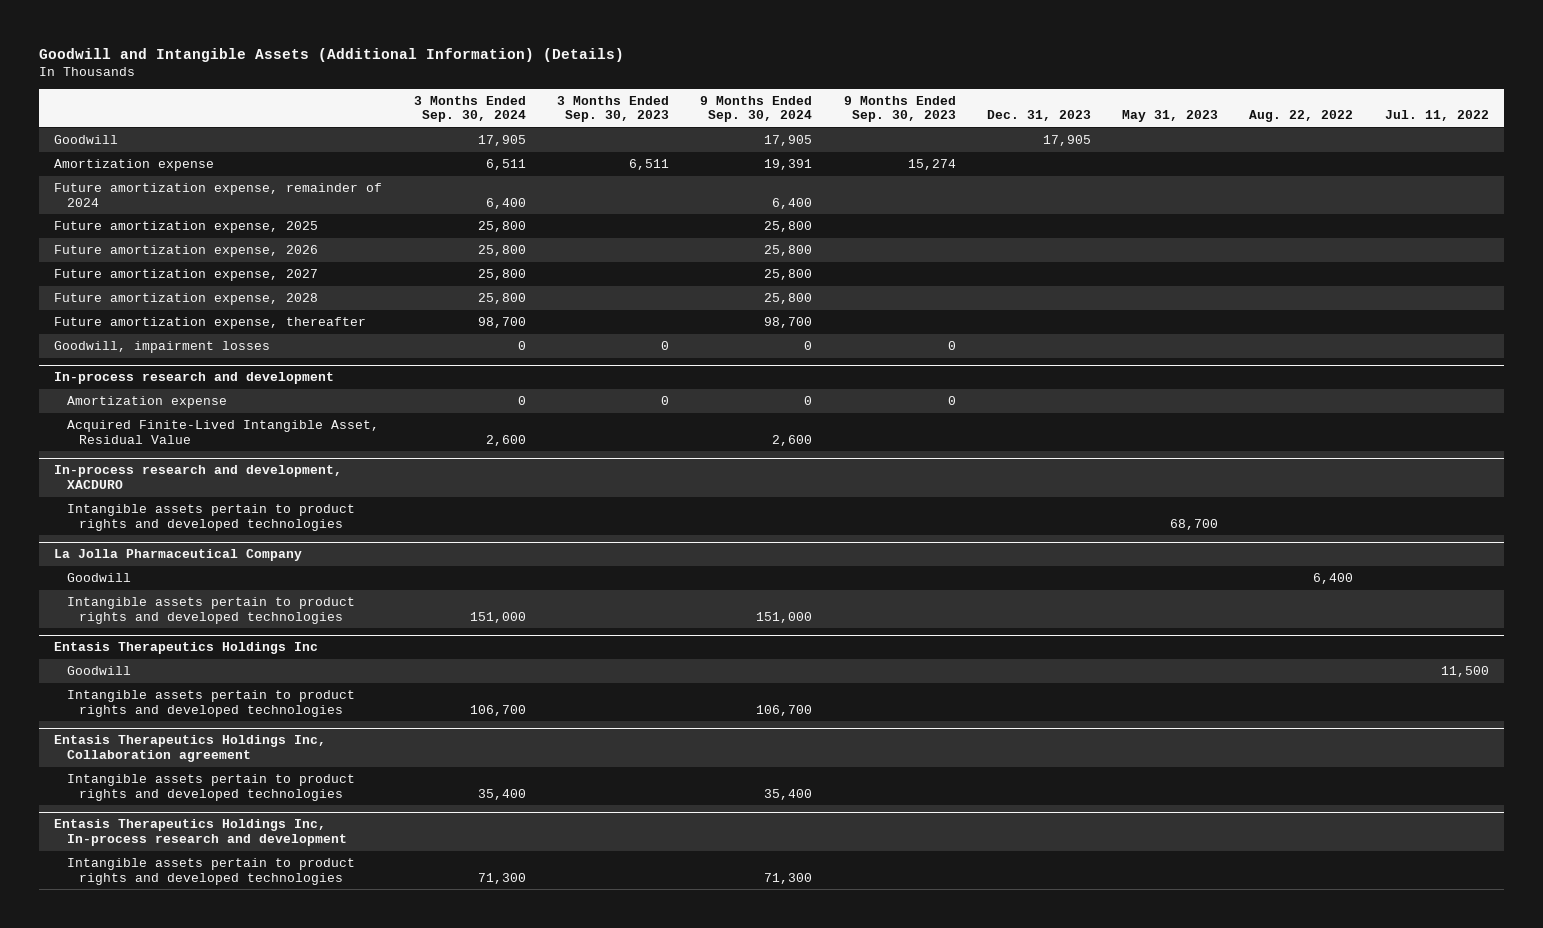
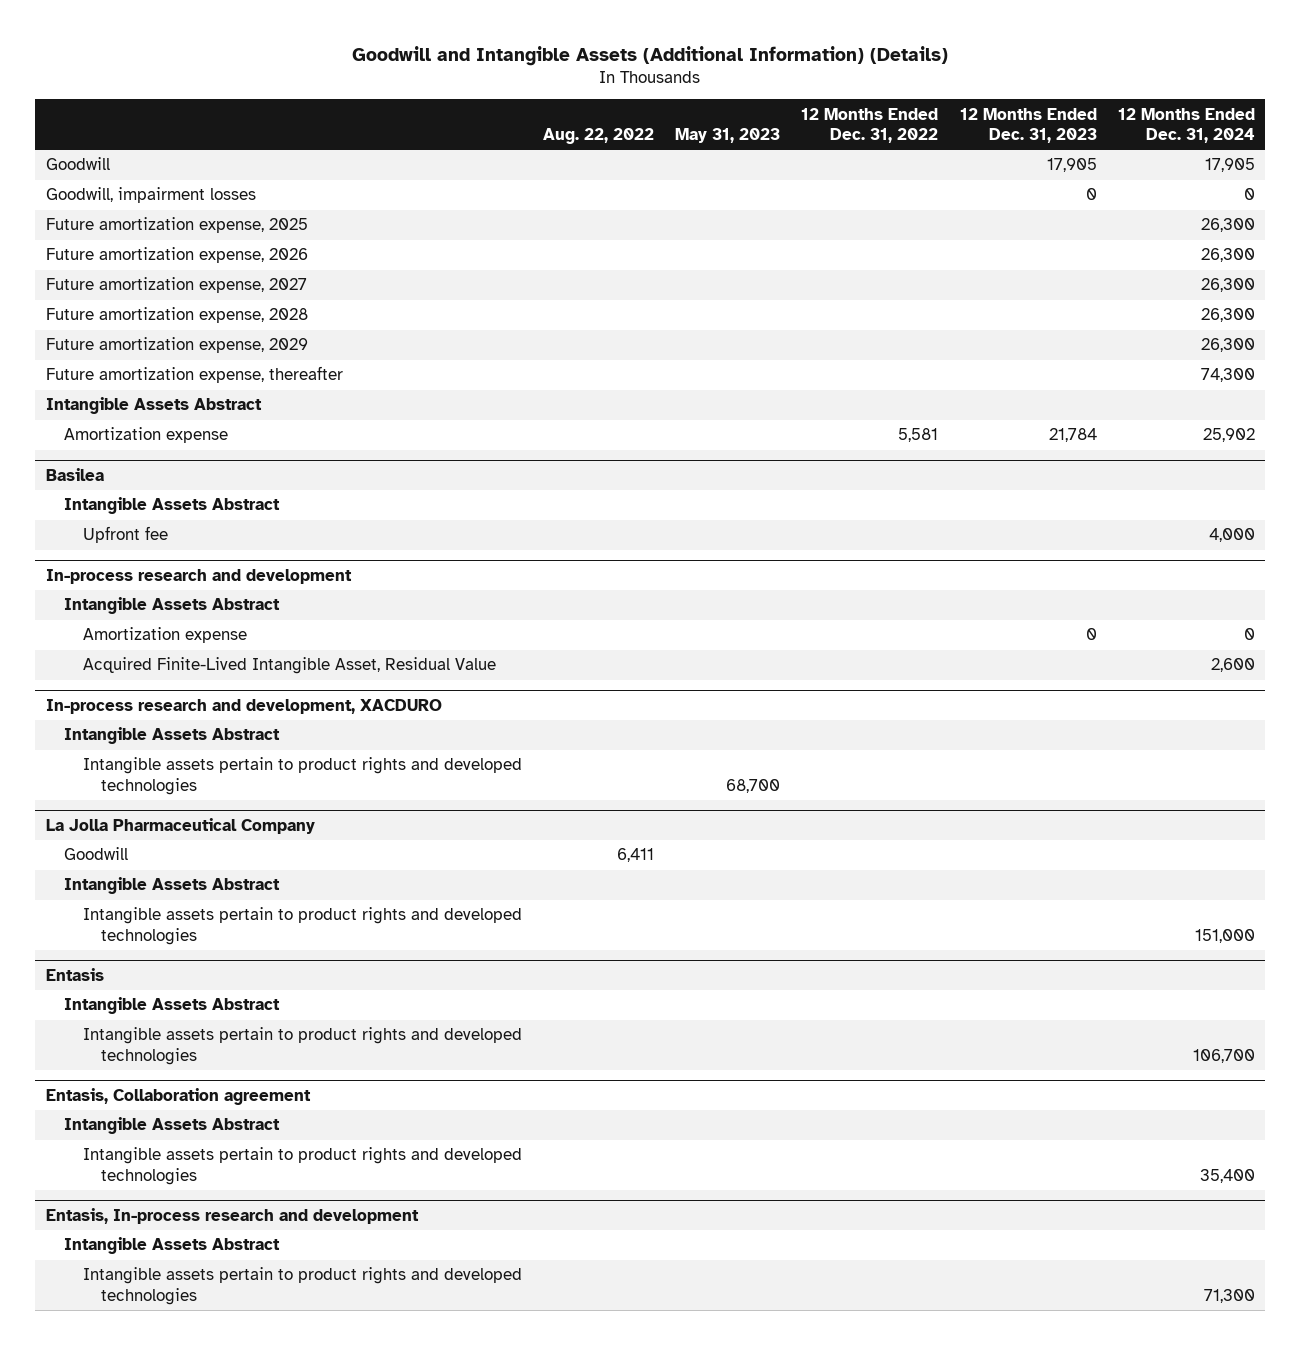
[413,95,526,123] 3 Months Ended Sep. 30, 2024 -> none
[556,95,669,123] 3 Months Ended Sep. 30, 2023 -> none
[700,95,813,123] 9 Months Ended Sep. 30, 2024 -> none
[843,95,956,123] 9 Months Ended Sep. 30, 2023 -> none
[986,110,1091,122] Dec. 31, 2023 -> none
[1384,110,1489,122] Jul. 11, 2022 -> none
none -> [801,107,939,144] 12 Months Ended Dec. 31, 2022
none -> [959,107,1097,144] 12 Months Ended Dec. 31, 2023
none -> [1117,107,1255,144] 12 Months Ended Dec. 31, 2024
[54,182,383,207] Future amortization expense, remainder of 2024 -> none
[54,340,271,353] Goodwill, impairment losses -> [45,187,256,204] Goodwill, impairment losses
none -> [45,337,308,354] Future amortization expense, 2029
none -> [45,397,262,415] Intangible Assets Abstract
[54,158,215,171] Amortization expense -> [64,427,229,444] Amortization expense
none -> [45,467,104,481] Basilea
none -> [64,497,281,515] Intangible Assets Abstract
none -> [82,526,168,544] Upfront fee
none -> [64,597,281,615] Intangible Assets Abstract
none -> [64,727,281,745] Intangible Assets Abstract
[1313,572,1354,584] 6,400 -> [617,848,655,863] 6,411
none -> [64,877,281,895] Intangible Assets Abstract
[66,665,131,675] Goodwill -> none
[54,642,319,655] Entasis Therapeutics Holdings Inc -> [45,967,104,981] Entasis
none -> [64,997,281,1015] Intangible Assets Abstract
[54,735,327,763] Entasis Therapeutics Holdings Inc, Collaboration agreement -> [45,1087,311,1105] Entasis, Collaboration agreement
none -> [64,1117,281,1135] Intangible Assets Abstract
[54,819,347,847] Entasis Therapeutics Holdings Inc, In-process research and development -> [45,1207,419,1224] Entasis, In-process research and development
none -> [64,1237,281,1255] Intangible Assets Abstract

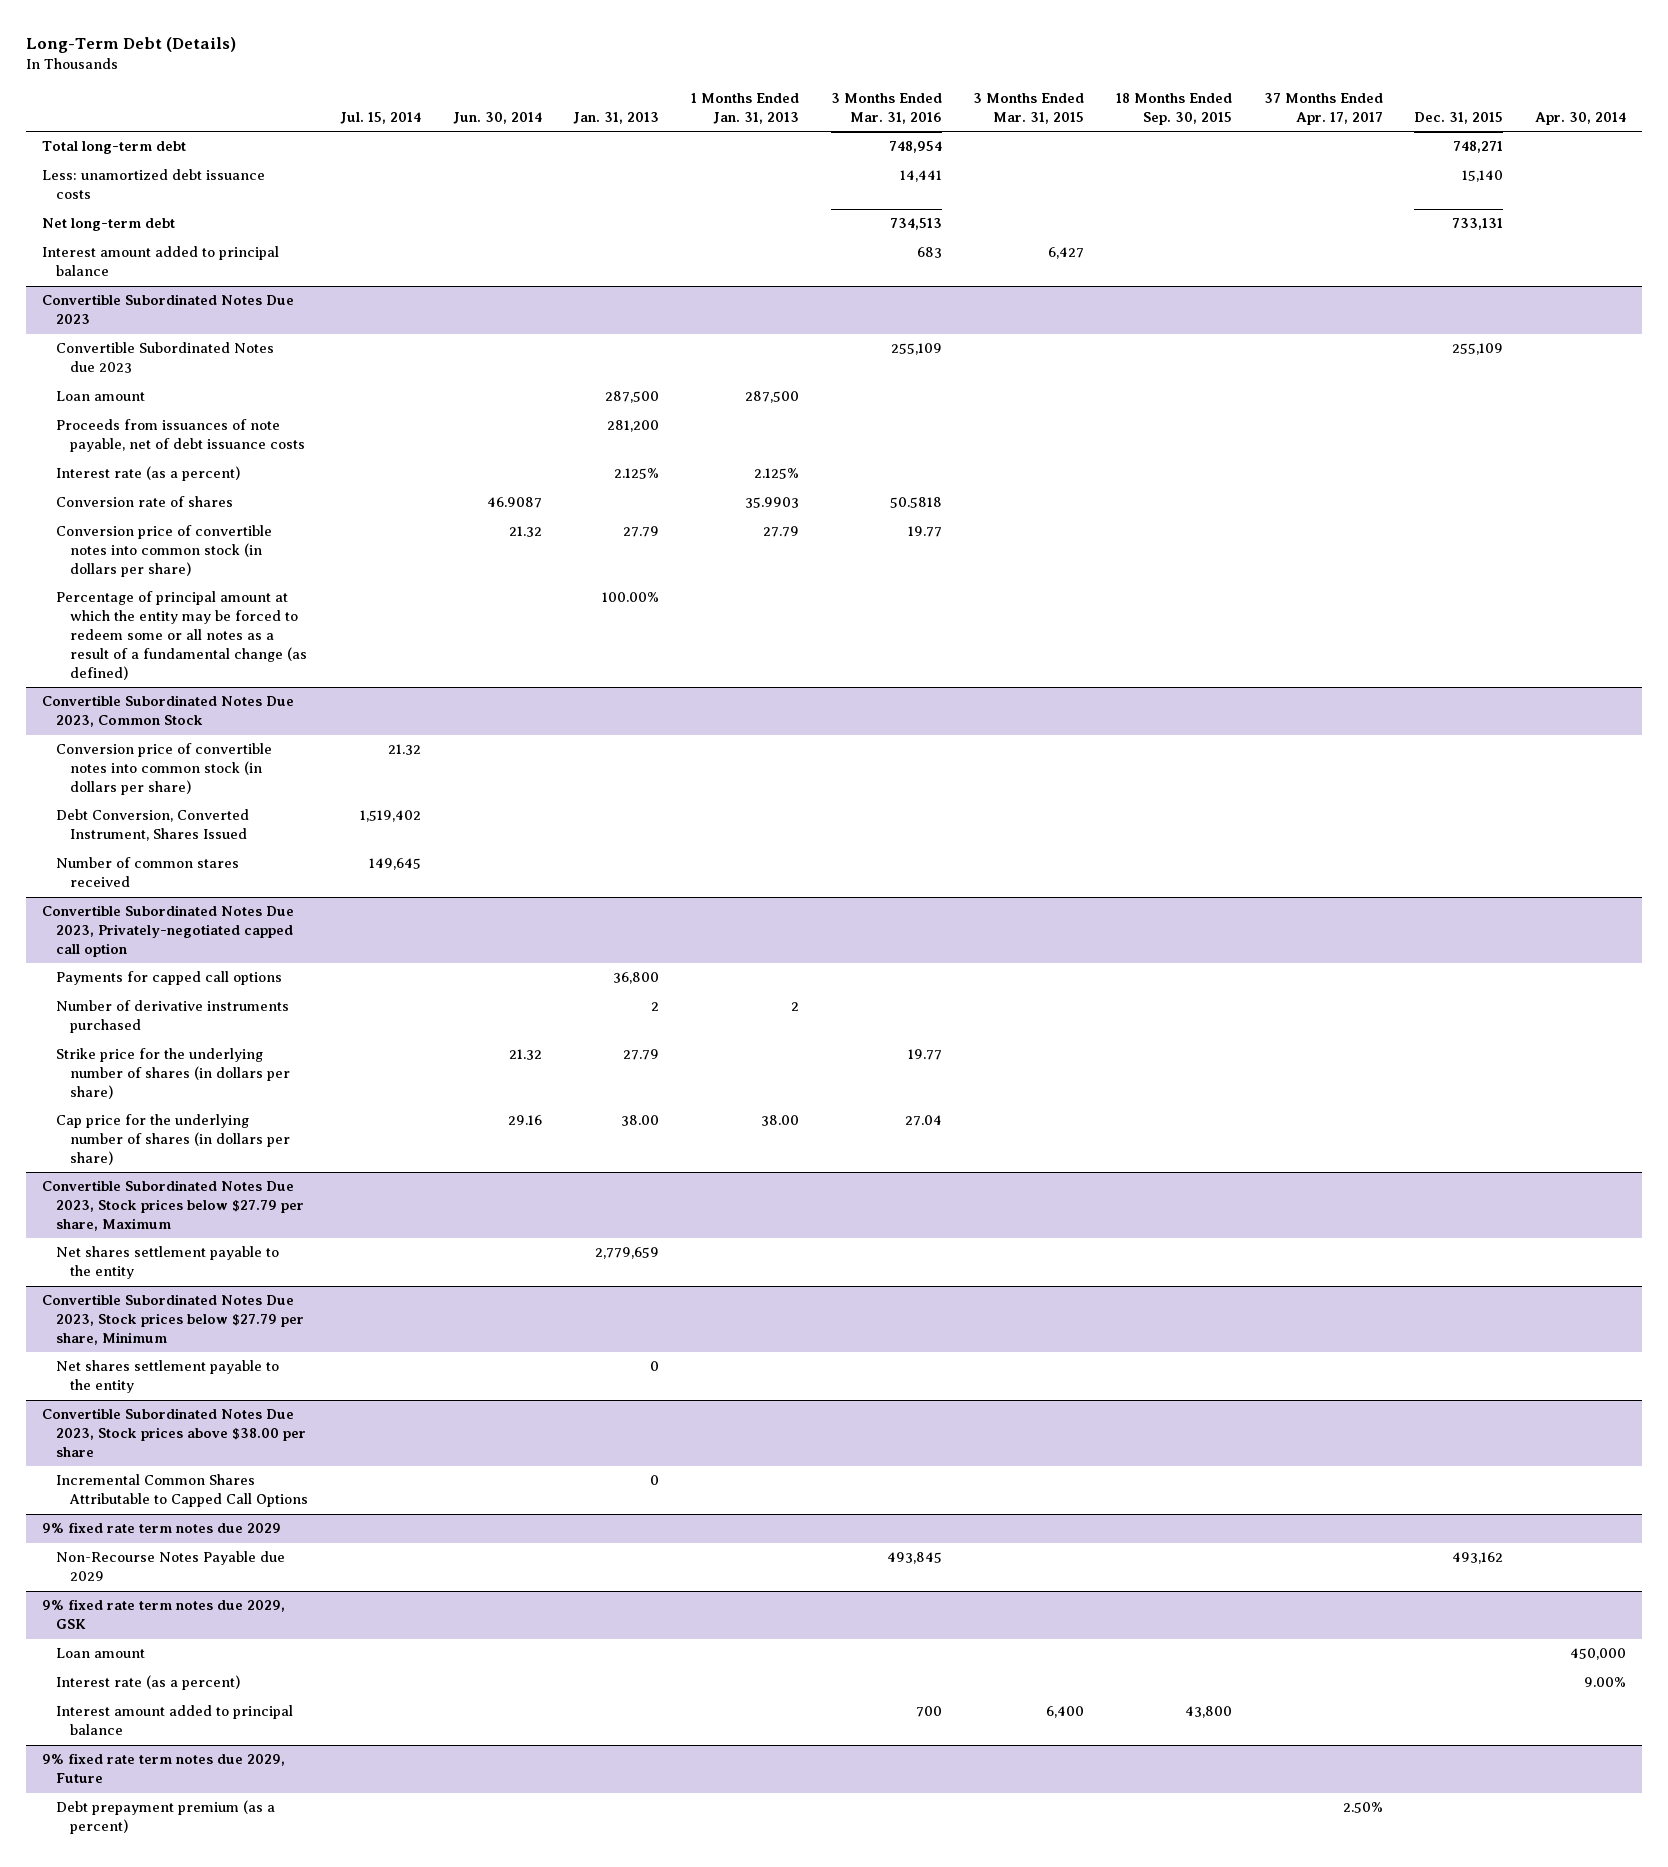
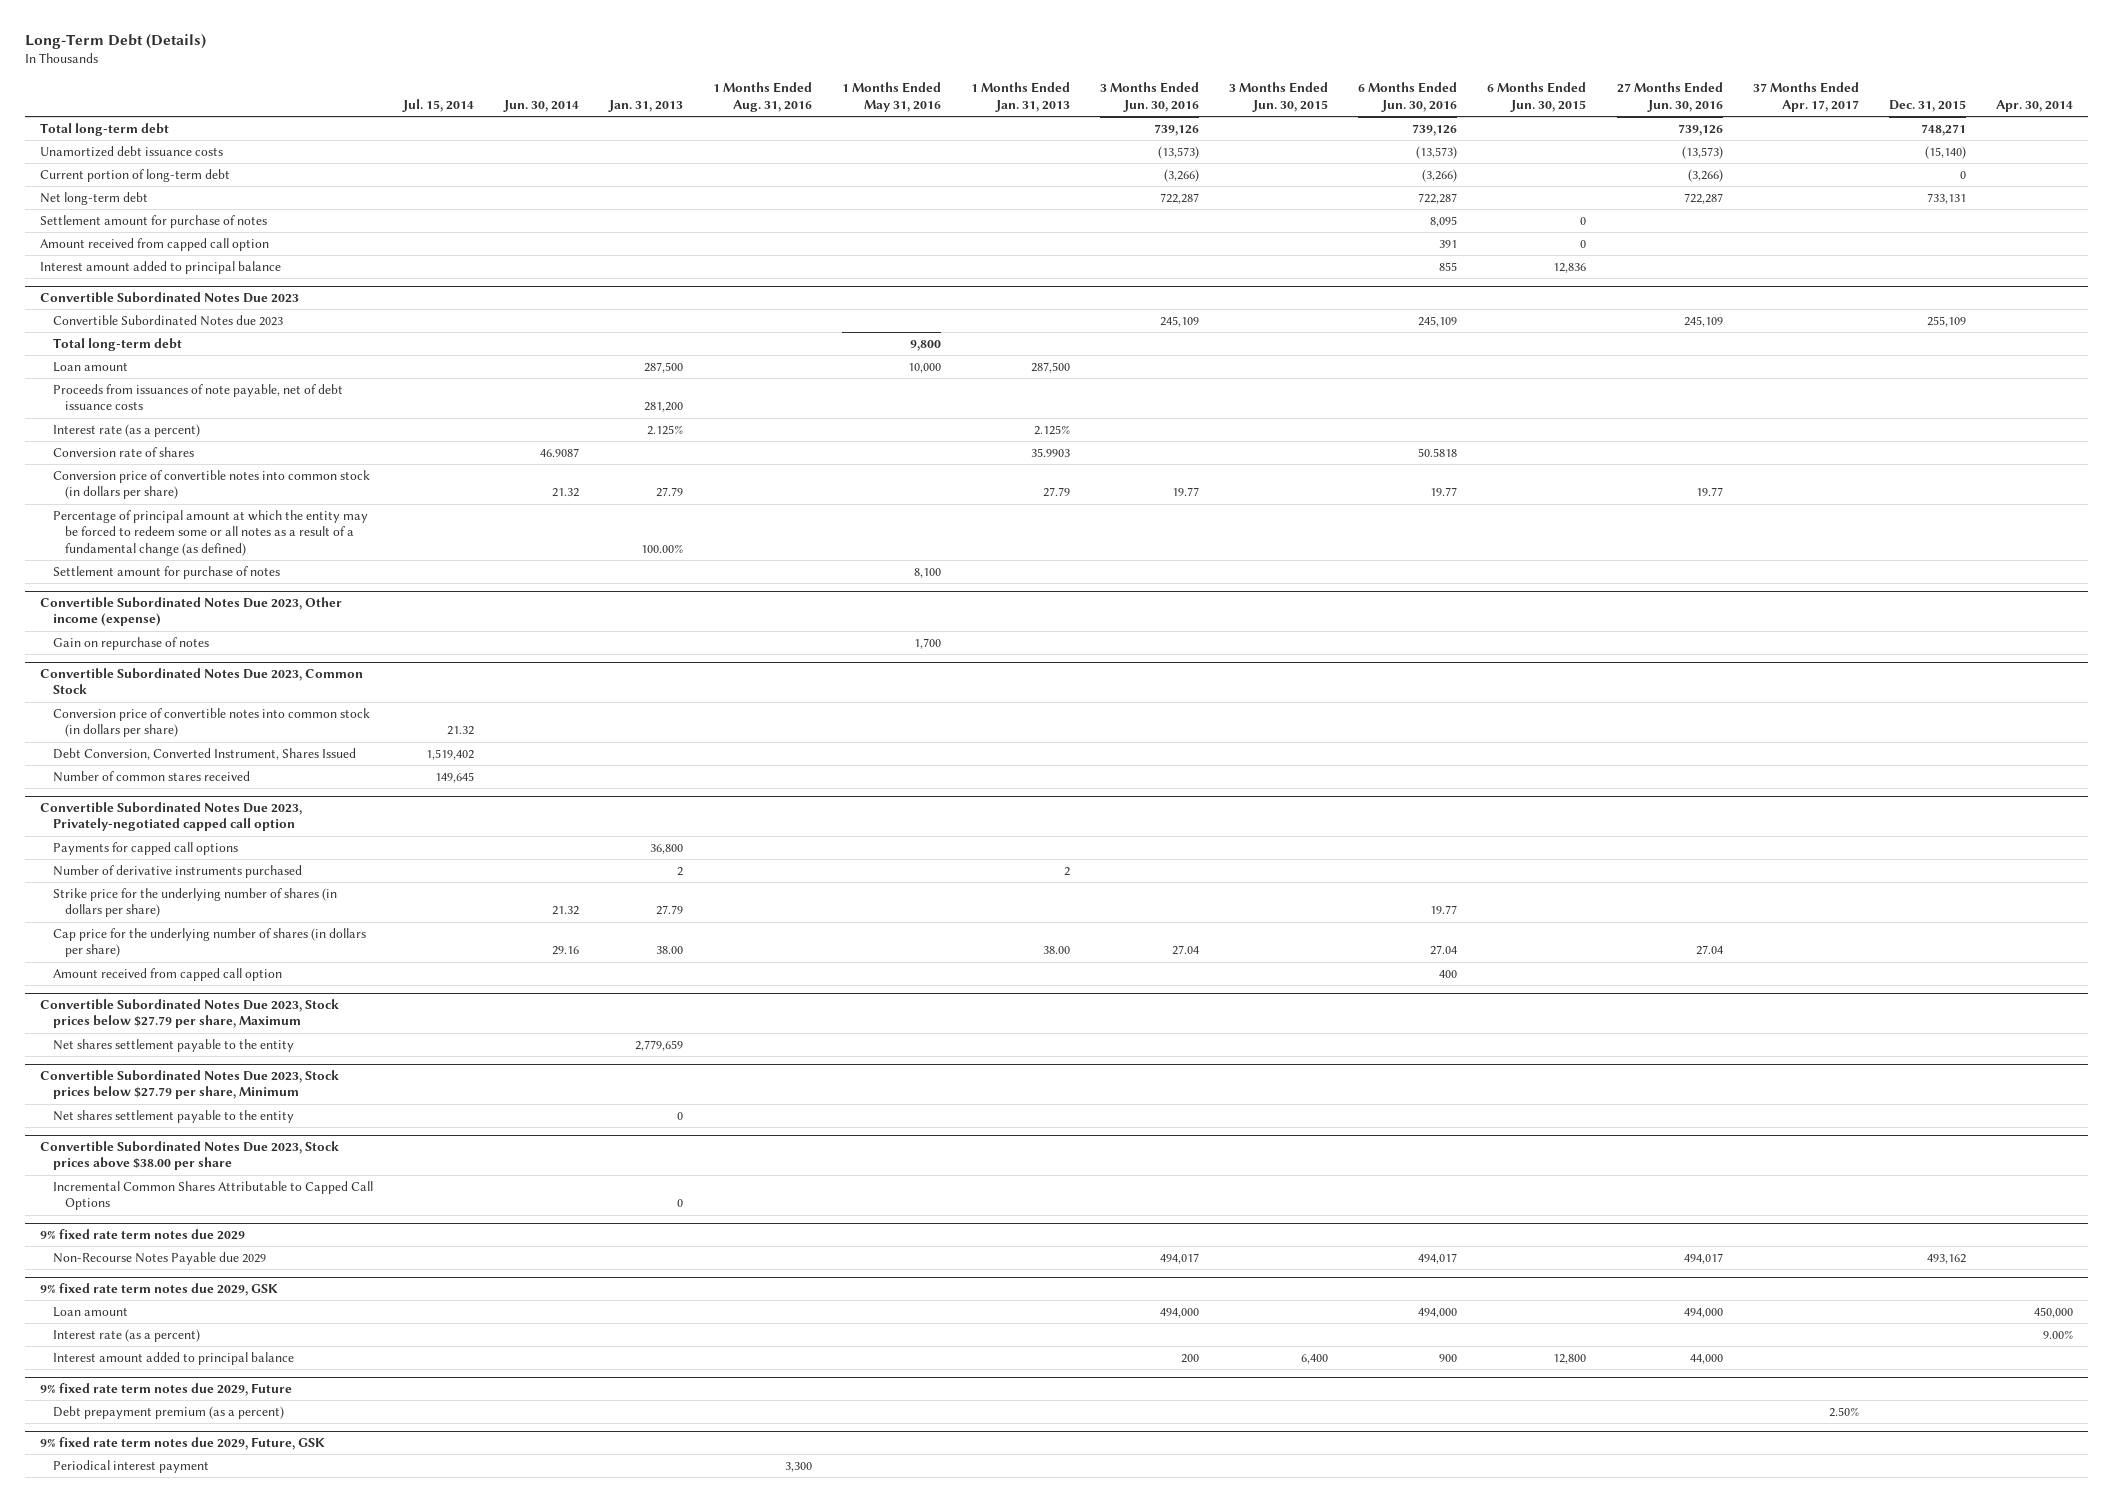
[830,92,942,124] 3 Months Ended Mar. 31, 2016 -> none
[973,92,1085,124] 3 Months Ended Mar. 31, 2015 -> none
[1115,92,1232,125] 18 Months Ended Sep. 30, 2015 -> none
none -> [712,82,812,112] 1 Months Ended Aug. 31, 2016
none -> [842,82,942,112] 1 Months Ended May 31, 2016
none -> [1100,82,1200,112] 3 Months Ended Jun. 30, 2016
none -> [1229,82,1329,112] 3 Months Ended Jun. 30, 2015
none -> [1358,82,1458,112] 6 Months Ended Jun. 30, 2016
none -> [1487,82,1587,112] 6 Months Ended Jun. 30, 2015
none -> [1616,82,1723,112] 27 Months Ended Jun. 30, 2016
[42,169,266,200] Less: unamortized debt issuance costs -> [39,145,223,157] Unamortized debt issuance costs
[1462,170,1504,183] 15,140 -> [1924,145,1966,159] (15,140)
none -> [39,168,230,182] Current portion of long-term debt
none -> [39,214,267,228] Settlement amount for purchase of notes
none -> [39,237,269,251] Amount received from capped call option
none -> [52,337,182,351] Total long-term debt
none -> [52,565,280,579] Settlement amount for purchase of notes
none -> [39,597,342,627] Convertible Subordinated Notes Due 2023, Other income (expense)
none -> [52,636,209,650] Gain on repurchase of notes
none -> [52,967,282,981] Amount received from capped call option
none -> [39,1437,325,1451] 9% fixed rate term notes due 2029, Future, GSK
none -> [52,1459,209,1473] Periodical interest payment

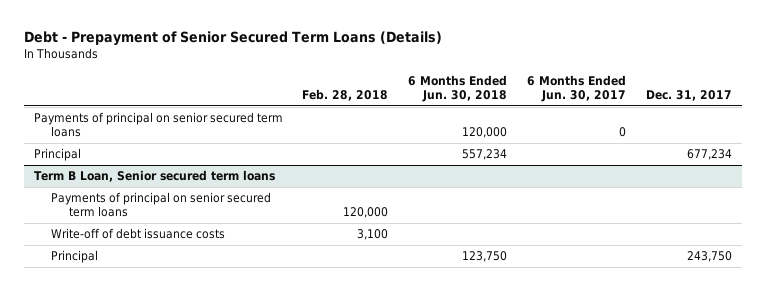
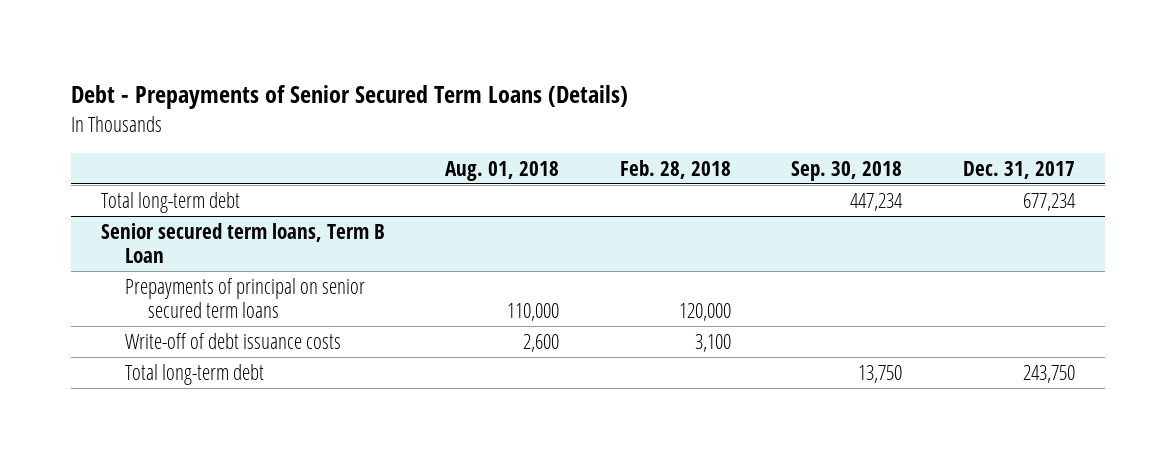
[23,31,442,47] Debt - Prepayment of Senior Secured Term Loans (Details) -> [70,85,628,110] Debt - Prepayments of Senior Secured Term Loans (Details)
[408,75,508,103] 6 Months Ended Jun. 30, 2018 -> none
[527,75,627,103] 6 Months Ended Jun. 30, 2017 -> none
none -> [445,160,560,181] Aug. 01, 2018
none -> [791,160,903,181] Sep. 30, 2018
[33,112,283,138] Payments of principal on senior secured term loans -> none
[33,148,81,162] Principal -> [100,191,240,213] Total long-term debt
[33,170,275,183] Term B Loan, Senior secured term loans -> [100,222,385,264] Senior secured term loans, Term B Loan
[51,192,272,218] Payments of principal on senior secured term loans -> [124,277,365,319] Prepayments of principal on senior secured term loans
[51,250,99,264] Principal -> [124,363,264,385] Total long-term debt

